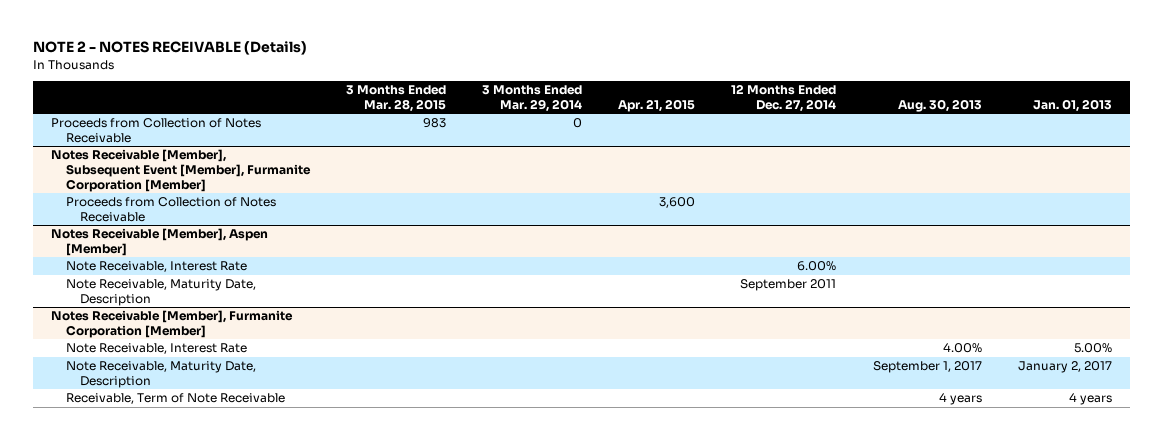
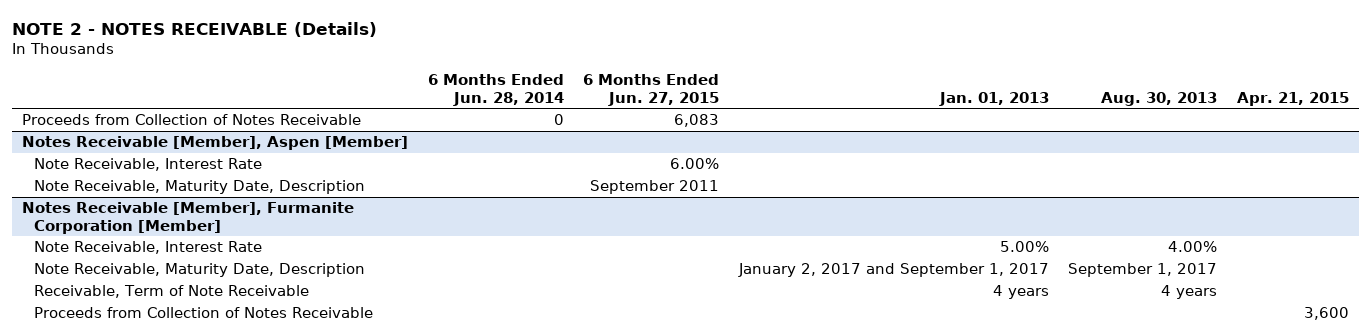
[345,85,446,112] 3 Months Ended Mar. 28, 2015 -> none
[482,85,583,112] 3 Months Ended Mar. 29, 2014 -> none
[731,84,837,112] 12 Months Ended Dec. 27, 2014 -> none
none -> [427,73,564,106] 6 Months Ended Jun. 28, 2014
none -> [583,73,720,106] 6 Months Ended Jun. 27, 2015
[51,149,311,192] Notes Receivable [Member], Subsequent Event [Member], Furmanite Corporation [Member] -> none
[65,197,276,223] Proceeds from Collection of Notes Receivable -> none
[1017,361,1112,374] January 2, 2017 -> [737,263,1049,278] January 2, 2017 and September 1, 2017
none -> [34,307,374,319] Proceeds from Collection of Notes Receivable

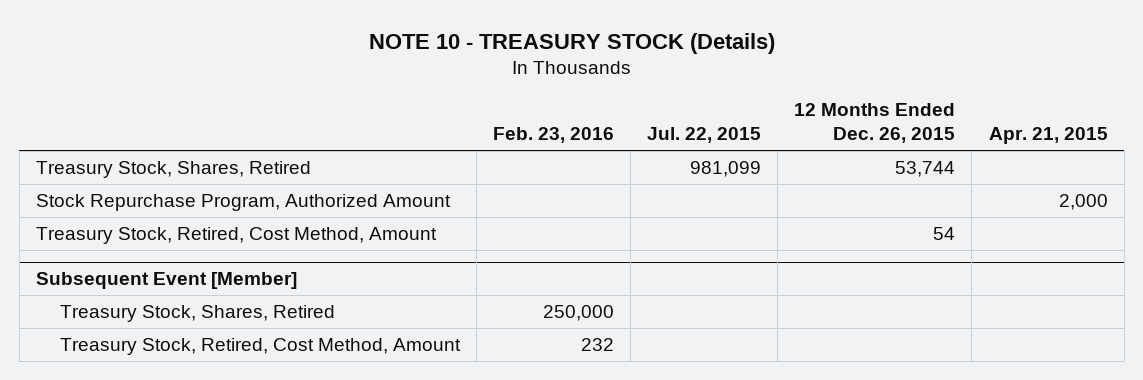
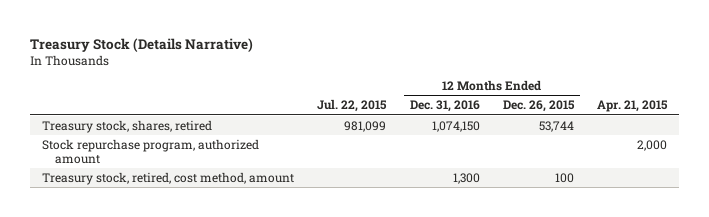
[368,32,775,54] NOTE 10 - TREASURY STOCK (Details) -> [30,37,254,52] Treasury Stock (Details Narrative)
[493,127,615,144] Feb. 23, 2016 -> none
none -> [409,100,480,113] Dec. 31, 2016
[35,272,297,290] Subsequent Event [Member] -> none
[60,305,336,323] Treasury Stock, Shares, Retired -> none
[60,338,462,356] Treasury Stock, Retired, Cost Method, Amount -> none
[35,161,311,179] Treasury Stock, Shares, Retired -> [42,119,213,133] Treasury stock, shares, retired
[35,194,451,212] Stock Repurchase Program, Authorized Amount -> [42,138,260,164] Stock repurchase program, authorized amount
[35,227,437,245] Treasury Stock, Retired, Cost Method, Amount -> [42,171,295,185] Treasury stock, retired, cost method, amount
[933,227,956,241] 54 -> [555,172,575,183] 100

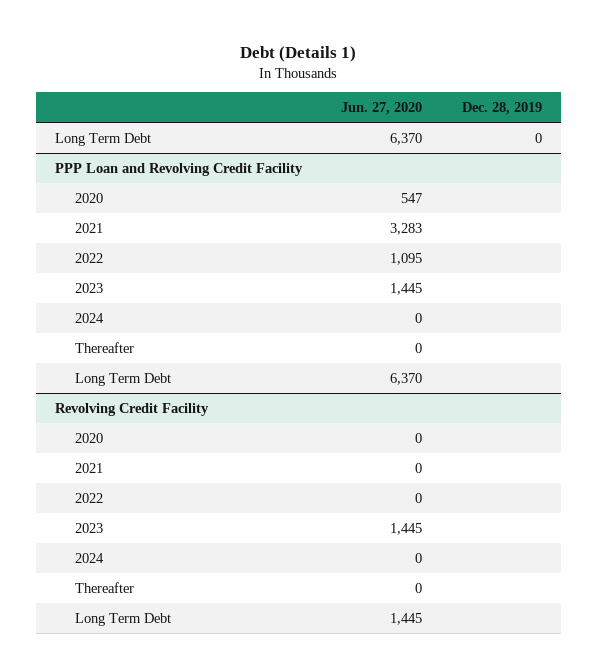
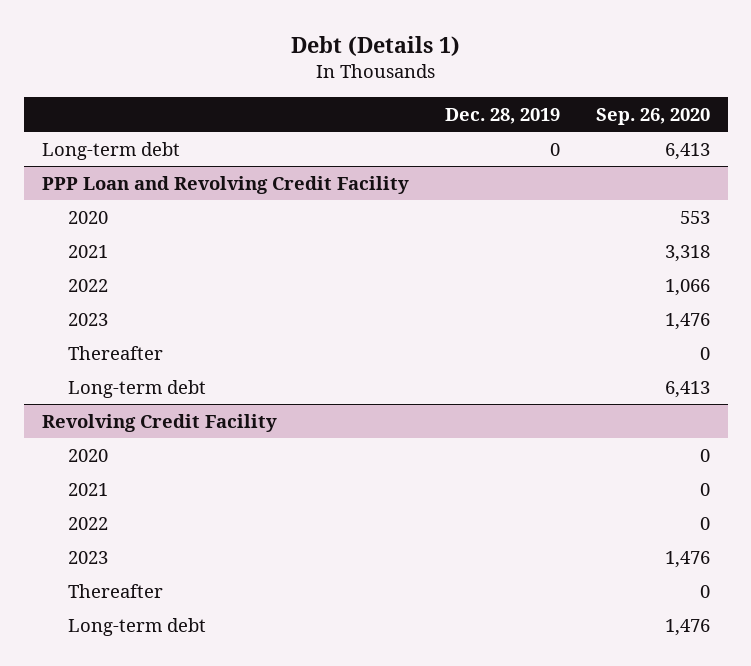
[341,102,423,116] Jun. 27, 2020 -> none
none -> [595,107,710,125] Sep. 26, 2020
[55,132,152,146] Long Term Debt -> [41,141,180,160] Long-term debt
[74,312,104,323] 2024 -> none
[74,372,171,386] Long Term Debt -> [67,379,206,398] Long-term debt
[74,552,104,563] 2024 -> none
[74,612,171,626] Long Term Debt -> [67,617,206,636] Long-term debt

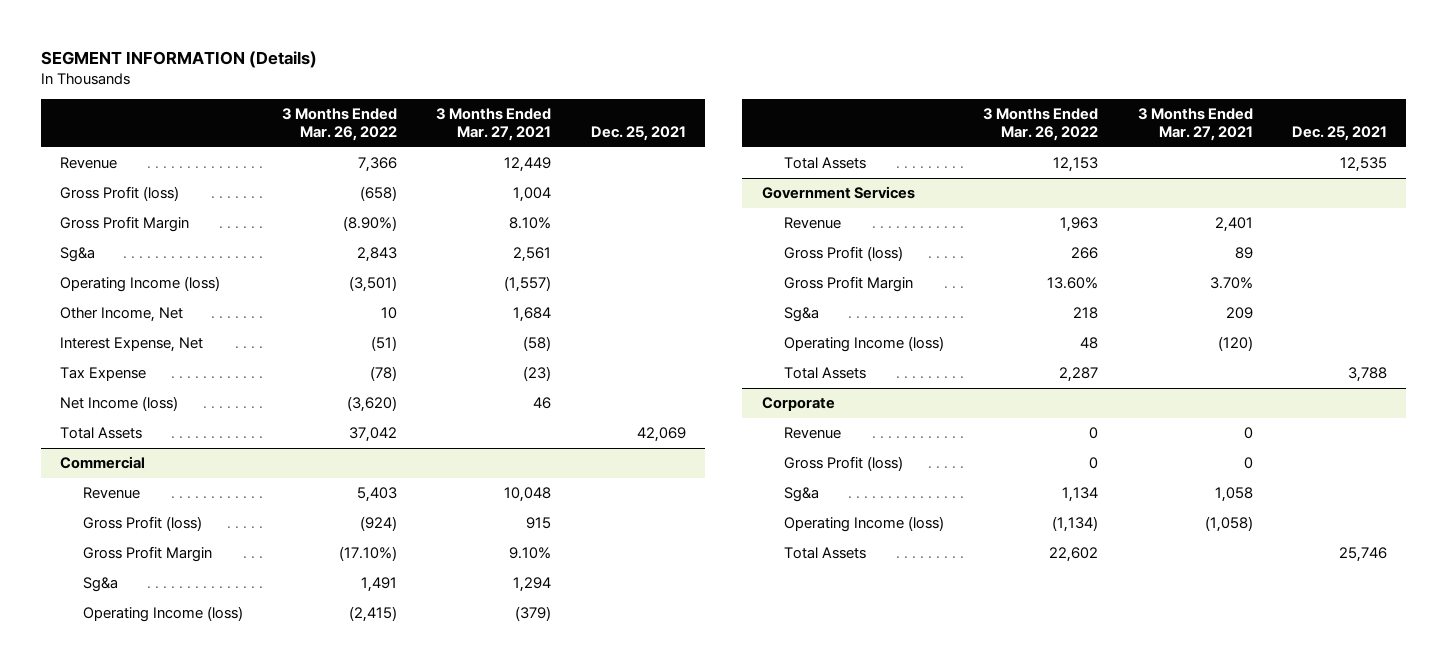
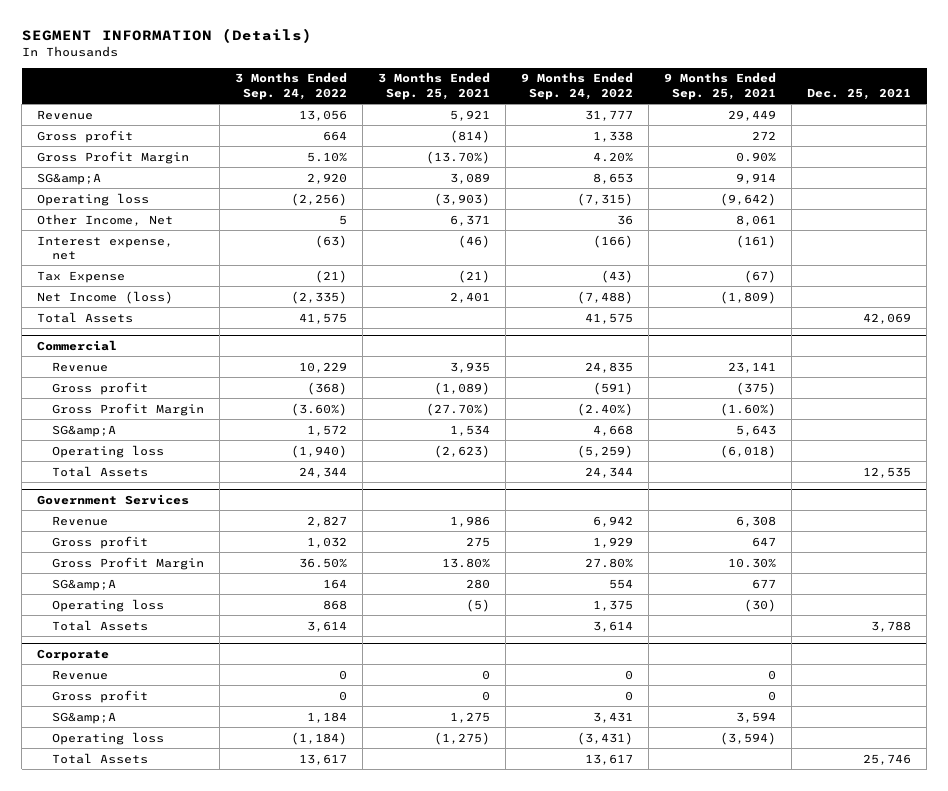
[282,107,398,142] 3 Months Ended Mar. 26, 2022 -> none
[436,107,552,142] 3 Months Ended Mar. 27, 2021 -> none
none -> [234,72,347,100] 3 Months Ended Sep. 24, 2022
none -> [377,72,490,100] 3 Months Ended Sep. 25, 2021
none -> [520,72,633,100] 9 Months Ended Sep. 24, 2022
none -> [663,72,776,100] 9 Months Ended Sep. 25, 2021
[60,186,180,202] Gross Profit (loss) -> [37,129,134,143] Gross profit
[60,247,96,263] Sg&a -> [37,172,102,185] SG&amp;A
[60,276,221,293] Operating Income (loss) -> [37,192,150,206] Operating loss
[60,337,204,353] Interest Expense, Net -> [37,235,174,260] Interest expense, net
[83,516,203,532] Gross Profit (loss) -> [51,381,148,395] Gross profit
[83,577,119,593] Sg&a -> [51,424,116,437] SG&amp;A
[83,606,244,623] Operating Income (loss) -> [51,444,164,458] Operating loss
[784,246,904,262] Gross Profit (loss) -> [51,535,148,549] Gross profit
[784,307,820,323] Sg&a -> [51,578,116,591] SG&amp;A
[784,336,945,353] Operating Income (loss) -> [51,598,164,612] Operating loss
[784,456,904,472] Gross Profit (loss) -> [51,689,148,703] Gross profit
[784,487,820,503] Sg&a -> [51,711,116,724] SG&amp;A
[784,516,945,533] Operating Income (loss) -> [51,731,164,745] Operating loss

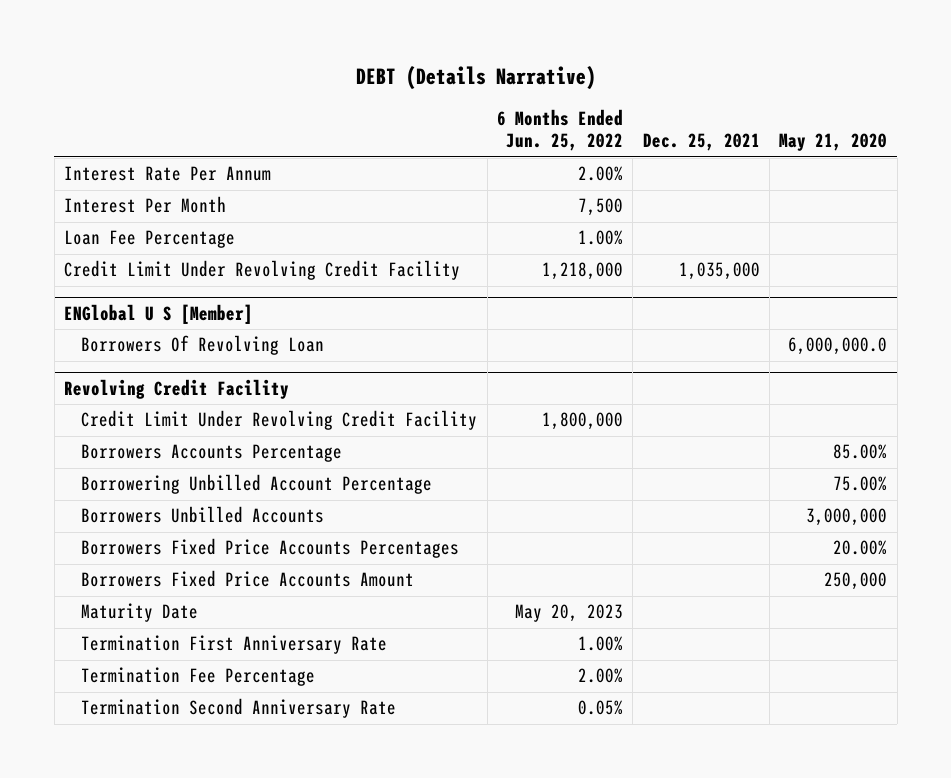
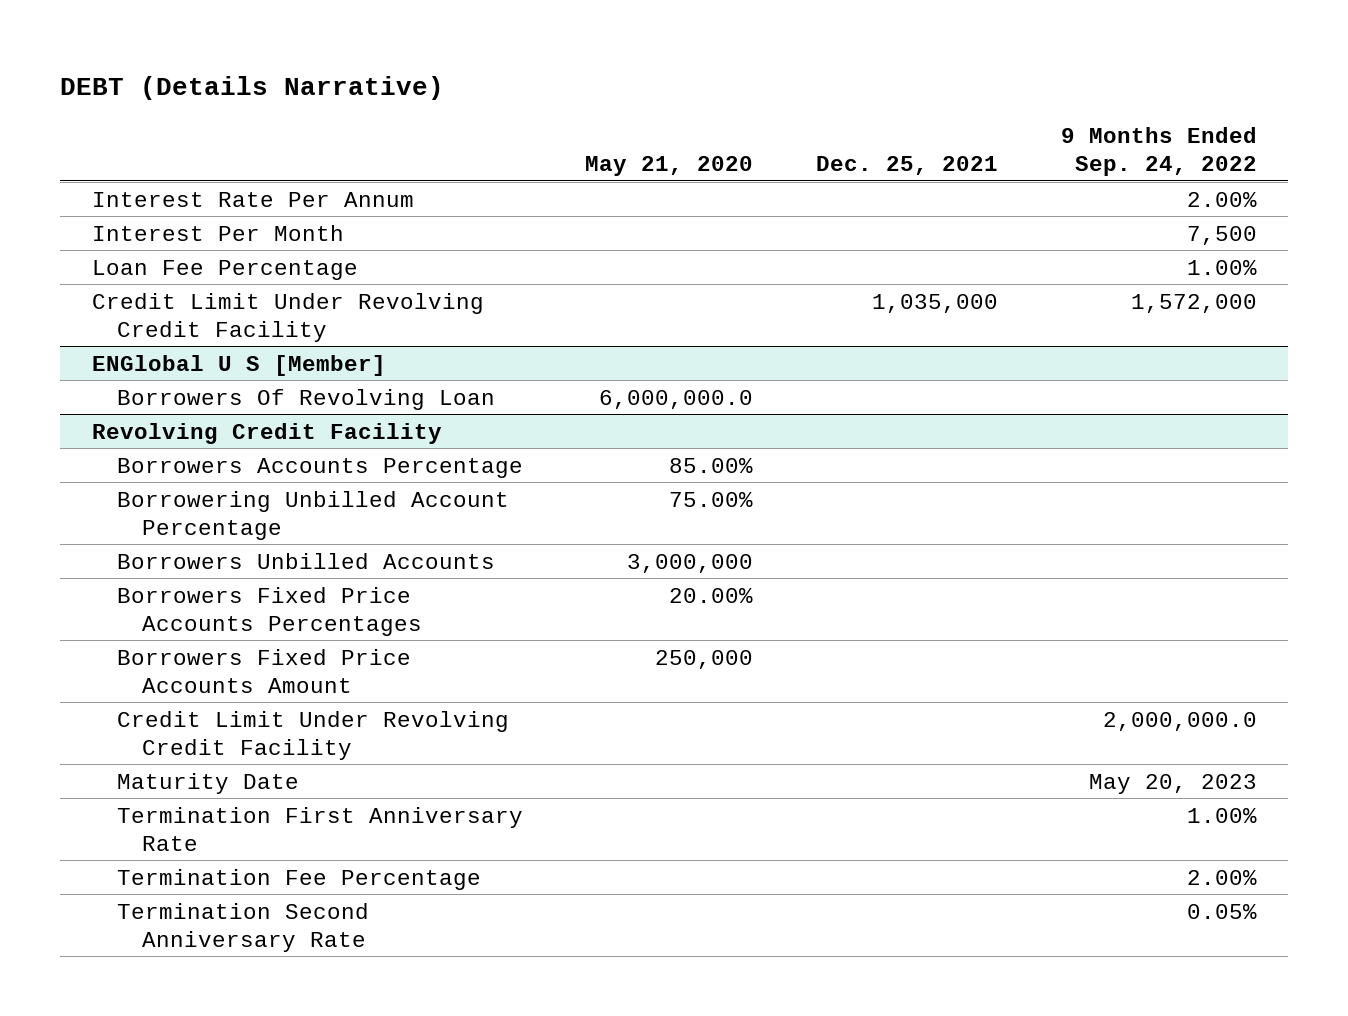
[497,109,624,152] 6 Months Ended Jun. 25, 2022 -> none
none -> [1060,126,1257,176] 9 Months Ended Sep. 24, 2022
[81,410,478,431] Credit Limit Under Revolving Credit Facility -> [116,710,509,760] Credit Limit Under Revolving Credit Facility

